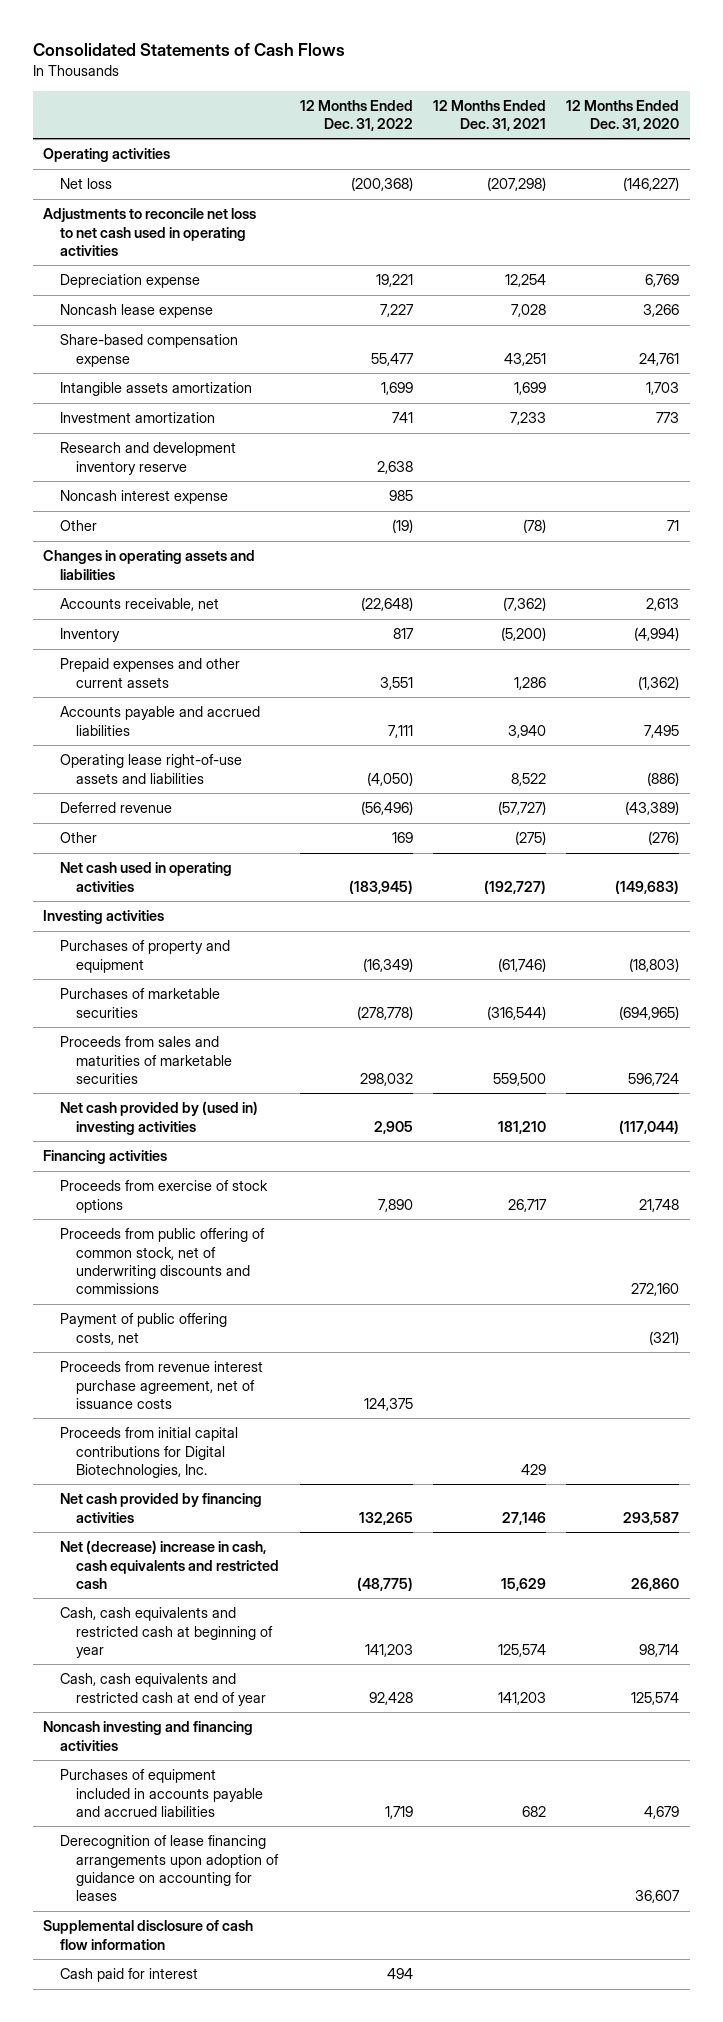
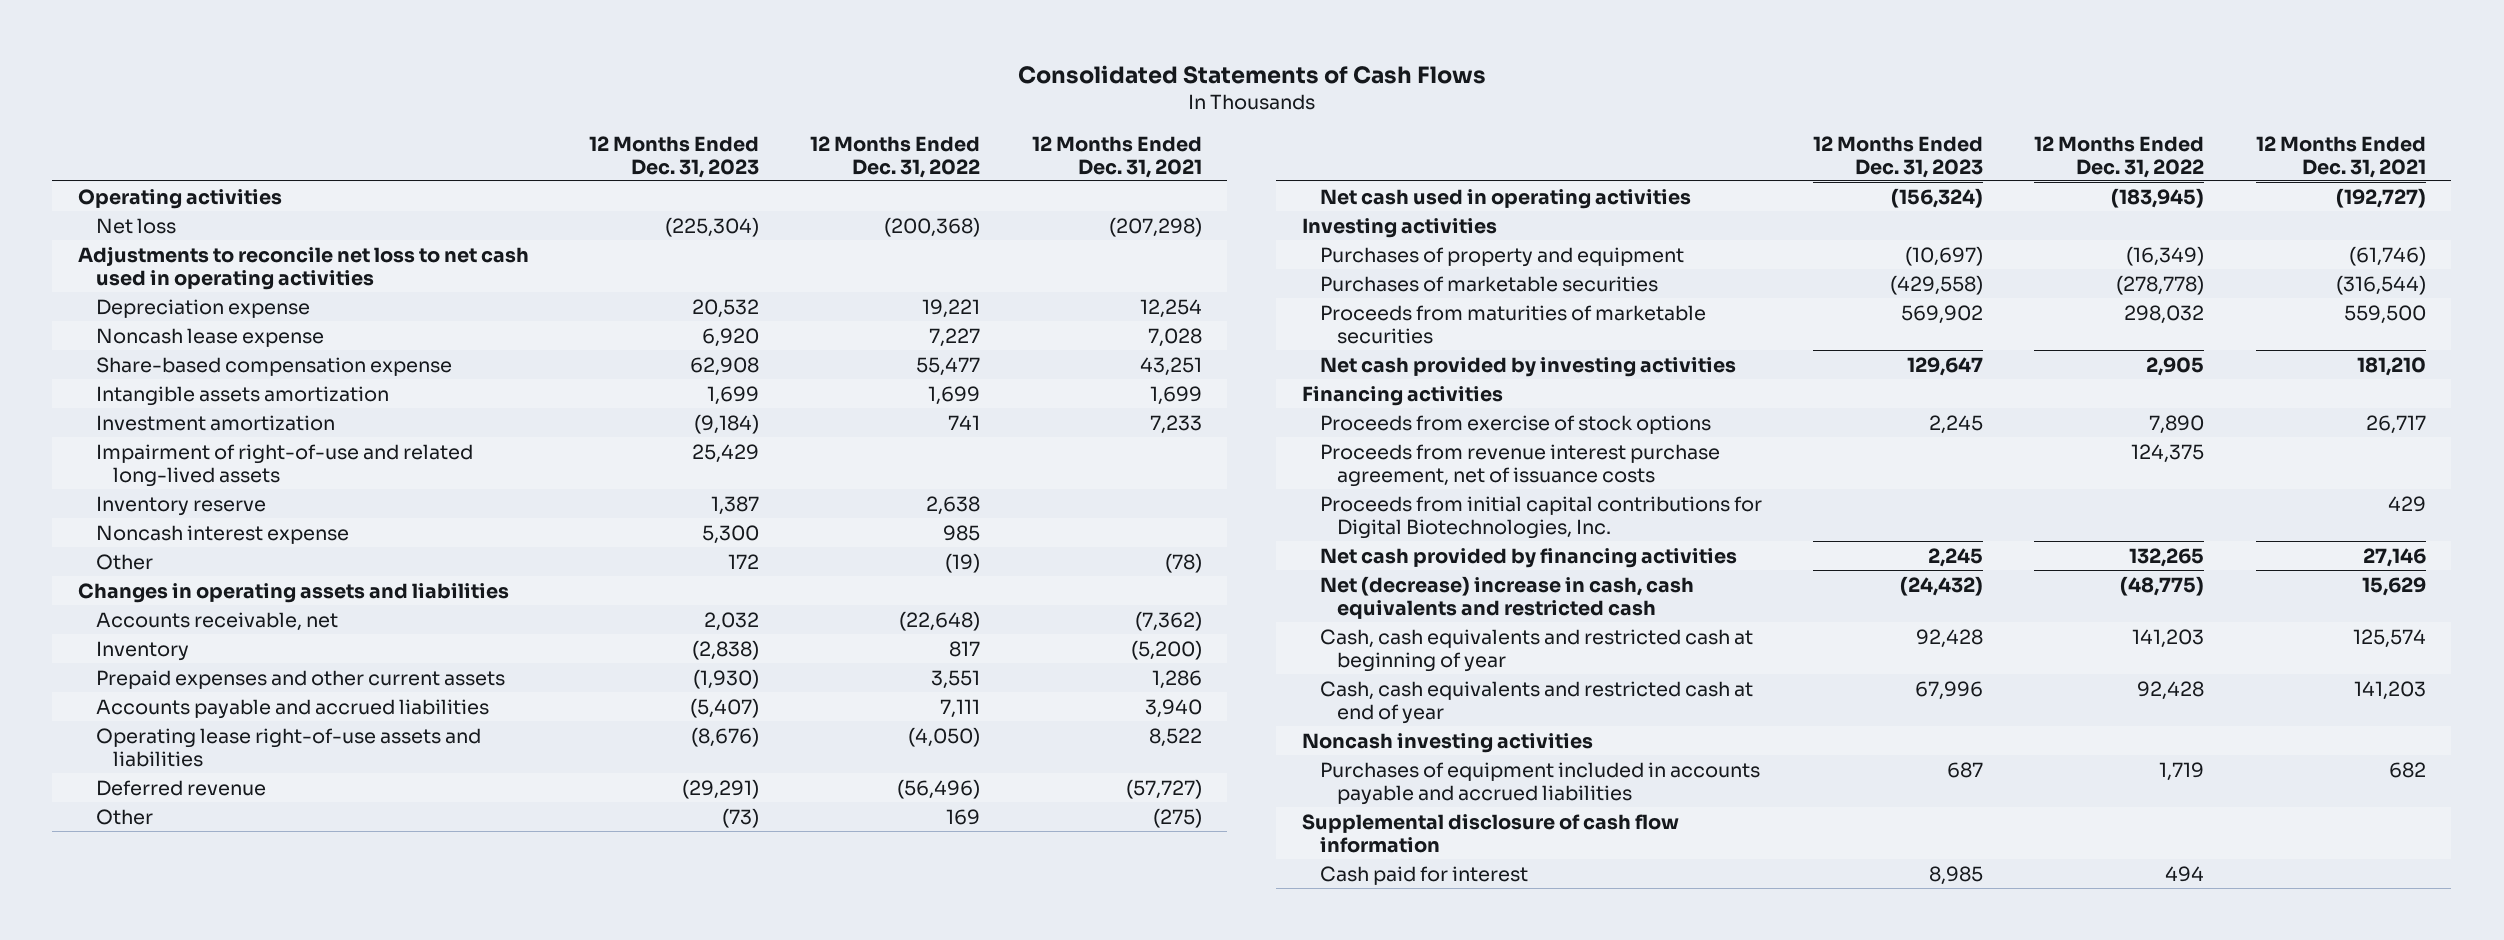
[566,99,680,132] 12 Months Ended Dec. 31, 2020 -> none
none -> [588,135,759,178] 12 Months Ended Dec. 31, 2023
none -> [95,443,473,487] Impairment of right-of-use and related long-lived assets
[59,442,236,475] Research and development inventory reserve -> [95,495,266,516] Inventory reserve
[59,1036,233,1084] Proceeds from sales and maturities of marketable securities -> [1319,304,1706,344] Proceeds from maturities of marketable securities
[59,1101,258,1135] Net cash provided by (used in) investing activities -> [1319,356,1736,377] Net cash provided by investing activities
[59,1228,265,1295] Proceeds from public offering of common stock, net of underwriting discounts and commissions -> none
[59,1313,227,1345] Payment of public offering costs, net -> none
[43,1721,254,1751] Noncash investing and financing activities -> [1302,732,1594,753] Noncash investing activities
[59,1835,280,1902] Derecognition of lease financing arrangements upon adoption of guidance on accounting for leases -> none

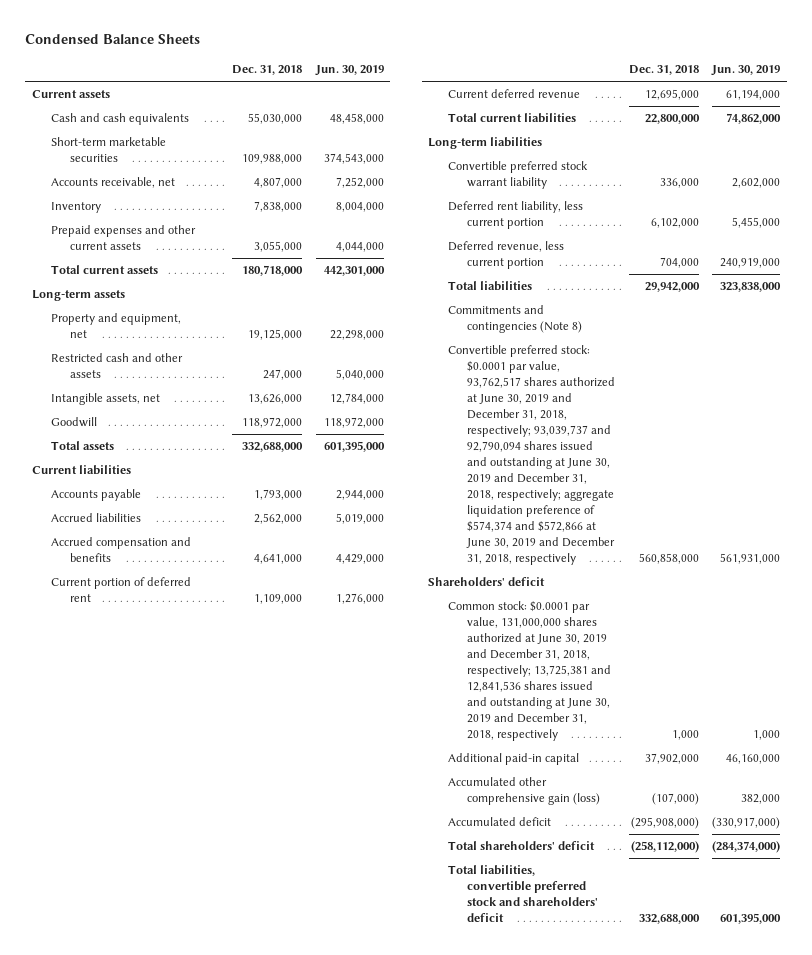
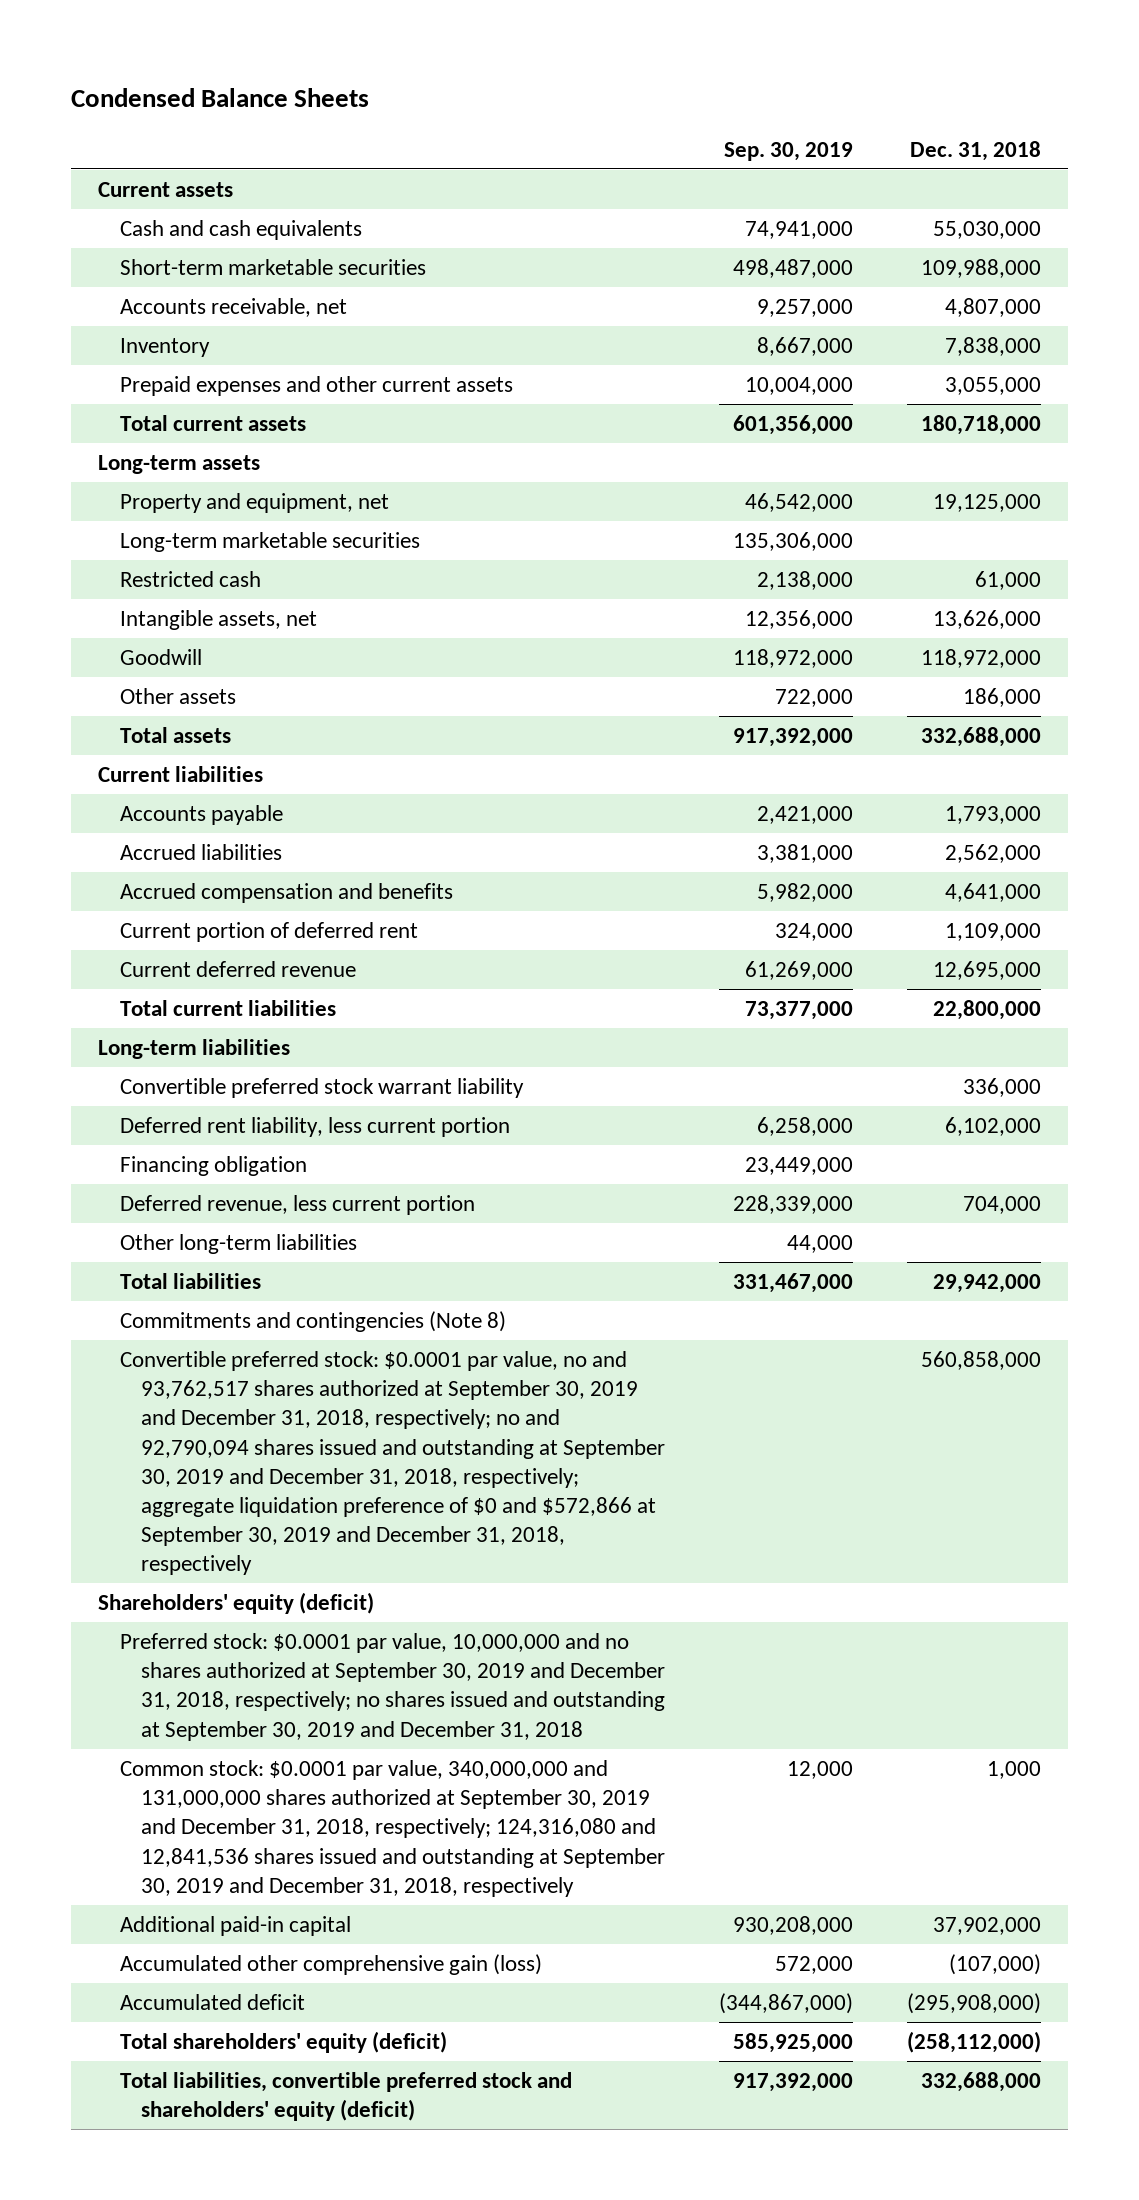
[314,65,384,77] Jun. 30, 2019 -> none
none -> [723,141,853,161] Sep. 30, 2019
[51,353,184,379] Restricted cash and other assets -> none
none -> [119,531,420,552] Long-term marketable securities
none -> [119,570,261,587] Restricted cash
none -> [119,687,236,704] Other assets
none -> [119,1155,307,1176] Financing obligation
none -> [119,1233,357,1254] Other long-term liabilities
[447,345,615,565] Convertible preferred stock: $0.0001 par value, 93,762,517 shares authorized at June 30, 2019 and December 31, 2018, respectively; 93,039,737 and 92,790,094 shares issued and outstanding at June 30, 2019 and December 31, 2018, respectively; aggregate liquidation preference of $574,374 and $572,866 at June 30, 2019 and December 31, 2018, respectively -> [119,1350,665,1576] Convertible preferred stock: $0.0001 par value, no and 93,762,517 shares authorized at September 30, 2019 and December 31, 2018, respectively; no and 92,790,094 shares issued and outstanding at September 30, 2019 and December 31, 2018, respectively; aggregate liquidation preference of $0 and $572,866 at September 30, 2019 and December 31, 2018, respectively
[428,577,546,587] Shareholders' deficit -> [98,1591,375,1614] Shareholders' equity (deficit)
none -> [119,1632,665,1741] Preferred stock: $0.0001 par value, 10,000,000 and no shares authorized at September 30, 2019 and December 31, 2018, respectively; no shares issued and outstanding at September 30, 2019 and December 31, 2018
[447,601,611,741] Common stock: $0.0001 par value, 131,000,000 shares authorized at June 30, 2019 and December 31, 2018, respectively; 13,725,381 and 12,841,536 shares issued and outstanding at June 30, 2019 and December 31, 2018, respectively -> [119,1759,665,1897] Common stock: $0.0001 par value, 340,000,000 and 131,000,000 shares authorized at September 30, 2019 and December 31, 2018, respectively; 124,316,080 and 12,841,536 shares issued and outstanding at September 30, 2019 and December 31, 2018, respectively
[447,841,595,851] Total shareholders' deficit -> [119,2030,447,2053] Total shareholders' equity (deficit)
[447,865,598,923] Total liabilities, convertible preferred stock and shareholders' deficit -> [119,2071,572,2122] Total liabilities, convertible preferred stock and shareholders' equity (deficit)

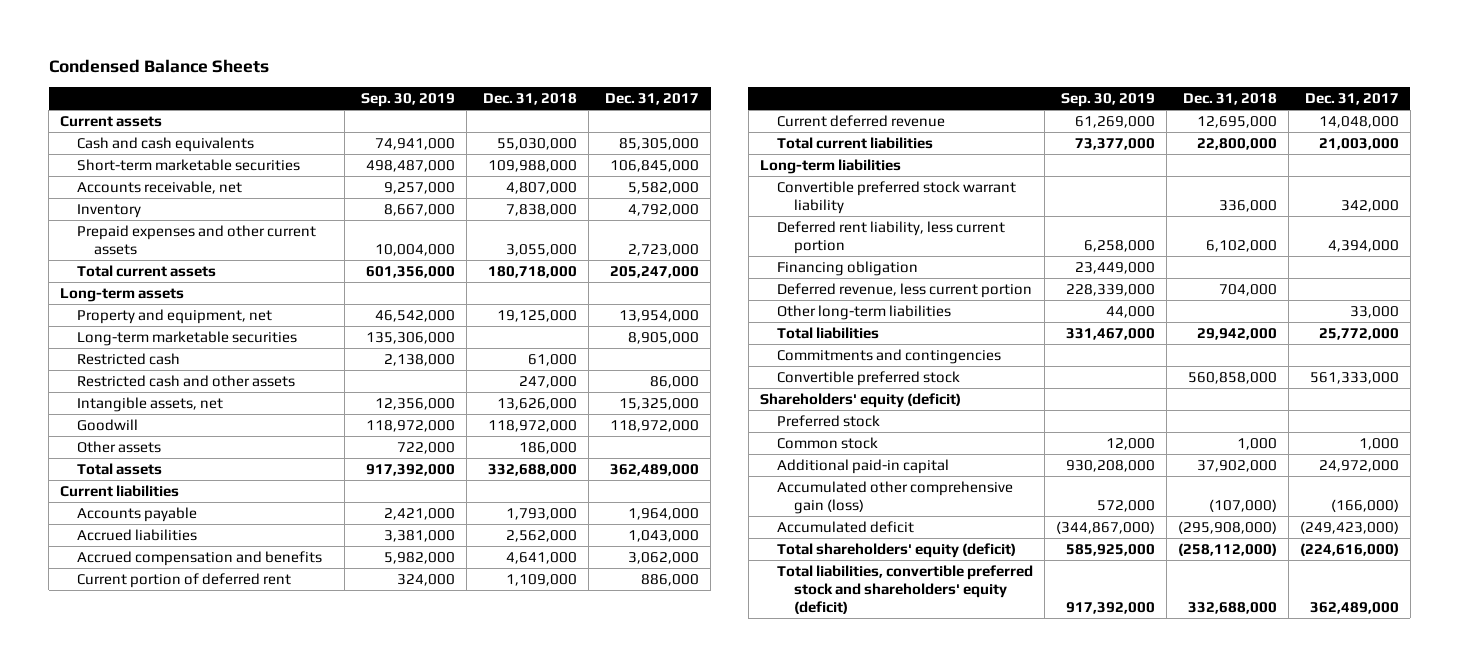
none -> [605,93,700,106] Dec. 31, 2017
none -> [77,374,296,387] Restricted cash and other assets
[119,1310,506,1332] Commitments and contingencies (Note 8) -> [776,348,1001,364] Commitments and contingencies
[119,1350,665,1576] Convertible preferred stock: $0.0001 par value, no and 93,762,517 shares authorized at September 30, 2019 and December 31, 2018, respectively; no and 92,790,094 shares issued and outstanding at September 30, 2019 and December 31, 2018, respectively; aggregate liquidation preference of $0 and $572,866 at September 30, 2019 and December 31, 2018, respectively -> [776,370,960,386] Convertible preferred stock
[119,1632,665,1741] Preferred stock: $0.0001 par value, 10,000,000 and no shares authorized at September 30, 2019 and December 31, 2018, respectively; no shares issued and outstanding at September 30, 2019 and December 31, 2018 -> [776,414,880,427] Preferred stock
[119,1759,665,1897] Common stock: $0.0001 par value, 340,000,000 and 131,000,000 shares authorized at September 30, 2019 and December 31, 2018, respectively; 124,316,080 and 12,841,536 shares issued and outstanding at September 30, 2019 and December 31, 2018, respectively -> [776,436,878,449] Common stock

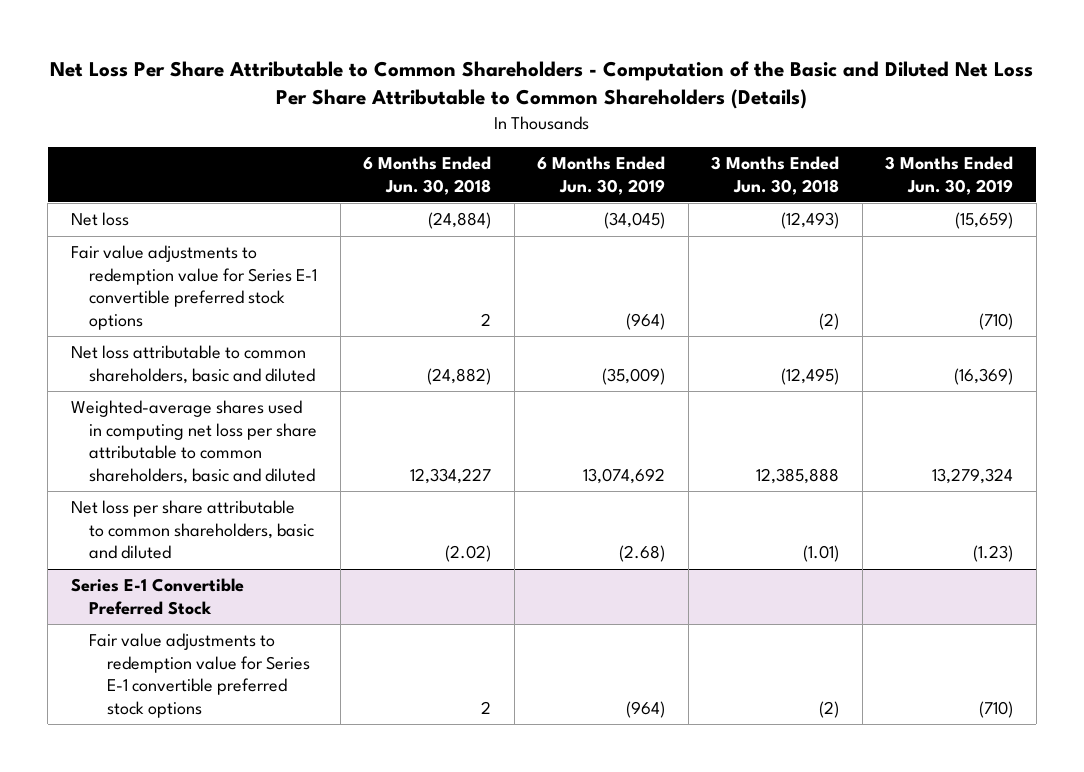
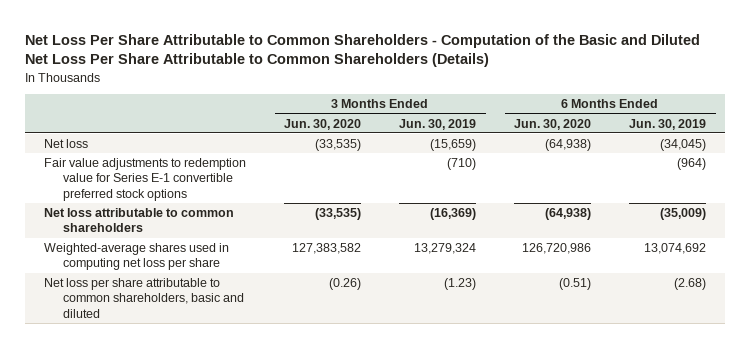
[363,155,492,195] 6 Months Ended Jun. 30, 2018 -> none
[711,155,840,195] 3 Months Ended Jun. 30, 2018 -> none
none -> [284,118,362,130] Jun. 30, 2020
none -> [514,118,592,130] Jun. 30, 2020
[70,345,316,384] Net loss attributable to common shareholders, basic and diluted -> [44,208,235,233] Net loss attributable to common shareholders
[70,400,318,484] Weighted-average shares used in computing net loss per share attributable to common shareholders, basic and diluted -> [44,243,230,271] Weighted-average shares used in computing net loss per share
[70,578,244,615] Series E-1 Convertible Preferred Stock -> none
[89,633,311,718] Fair value adjustments to redemption value for Series E-1 convertible preferred stock options -> none

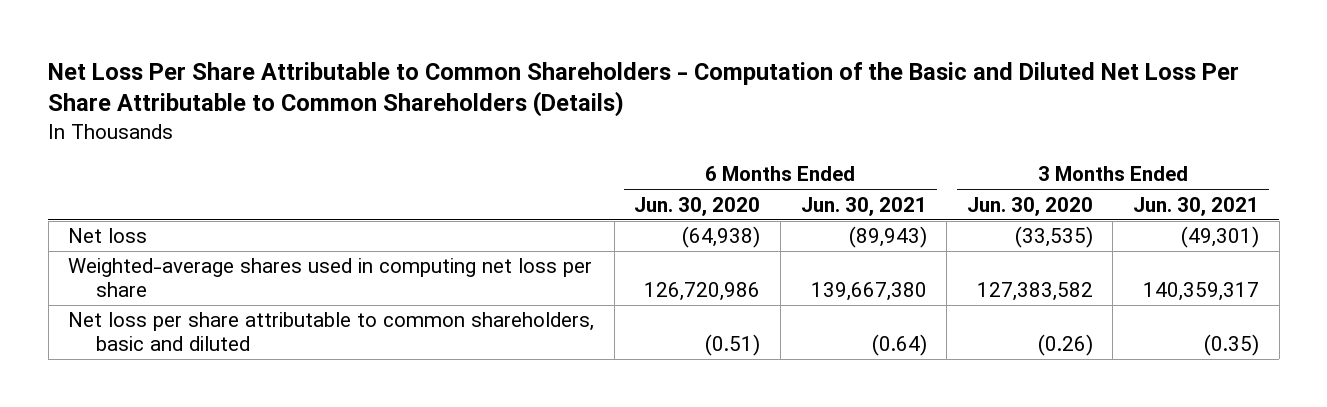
[399,118,477,130] Jun. 30, 2019 -> none
[629,118,707,130] Jun. 30, 2019 -> none
none -> [800,196,927,216] Jun. 30, 2021
none -> [1133,196,1260,216] Jun. 30, 2021
[44,158,247,201] Fair value adjustments to redemption value for Series E-1 convertible preferred stock options -> none
[44,208,235,233] Net loss attributable to common shareholders -> none

